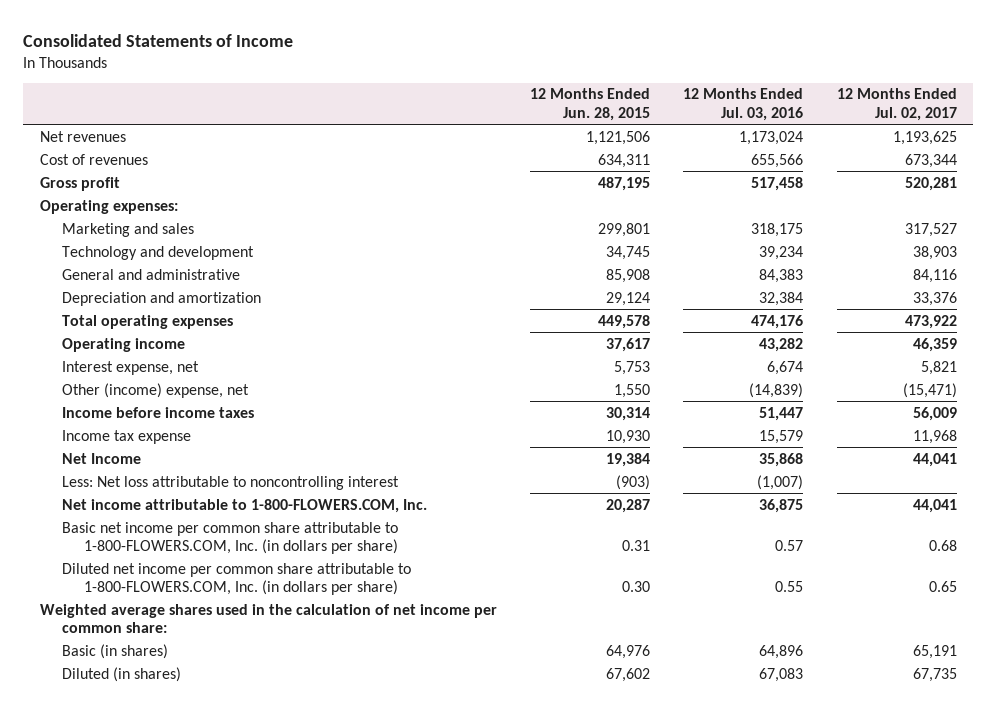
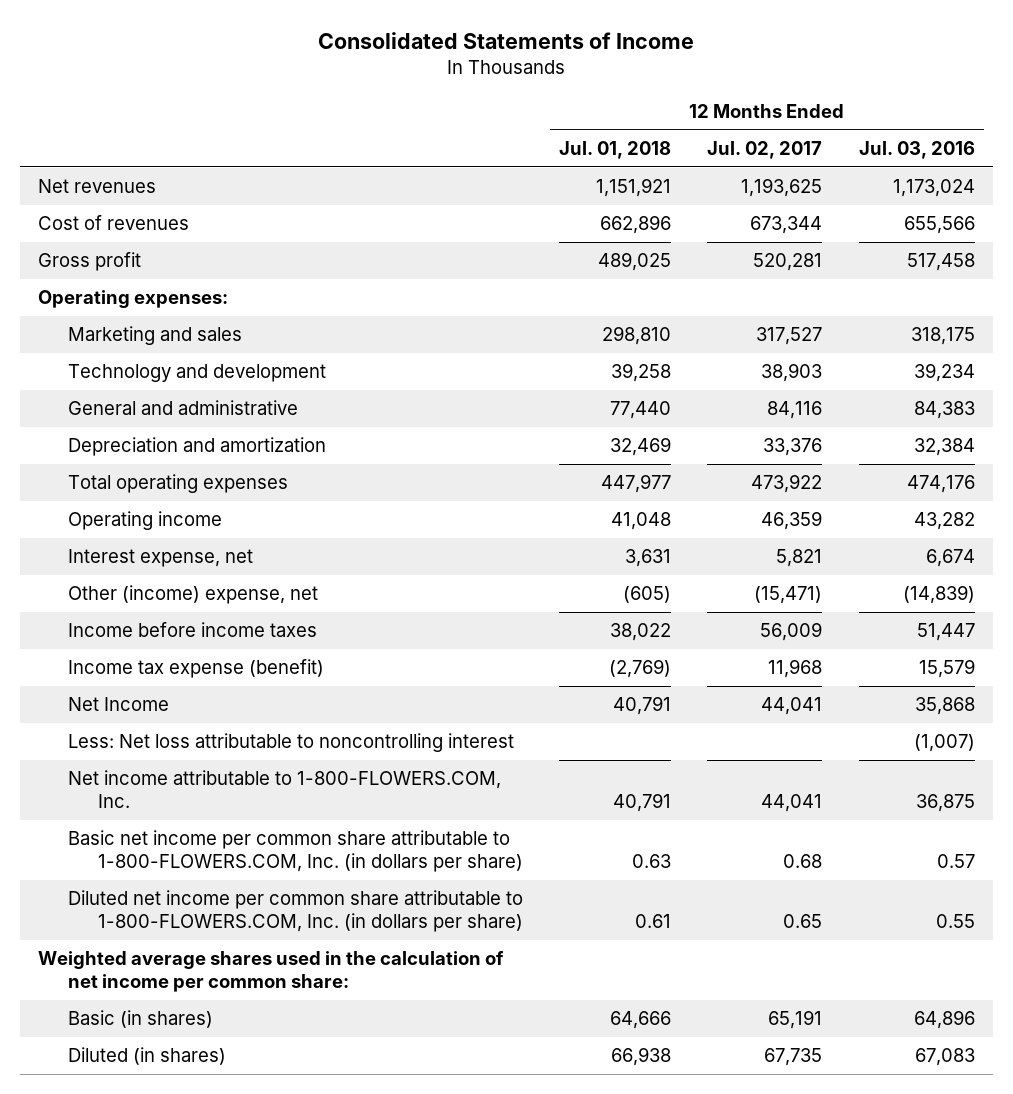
[530,88,651,121] 12 Months Ended Jun. 28, 2015 -> none
none -> [559,141,672,160] Jul. 01, 2018
[62,429,192,444] Income tax expense -> [67,659,324,679] Income tax expense (benefit)

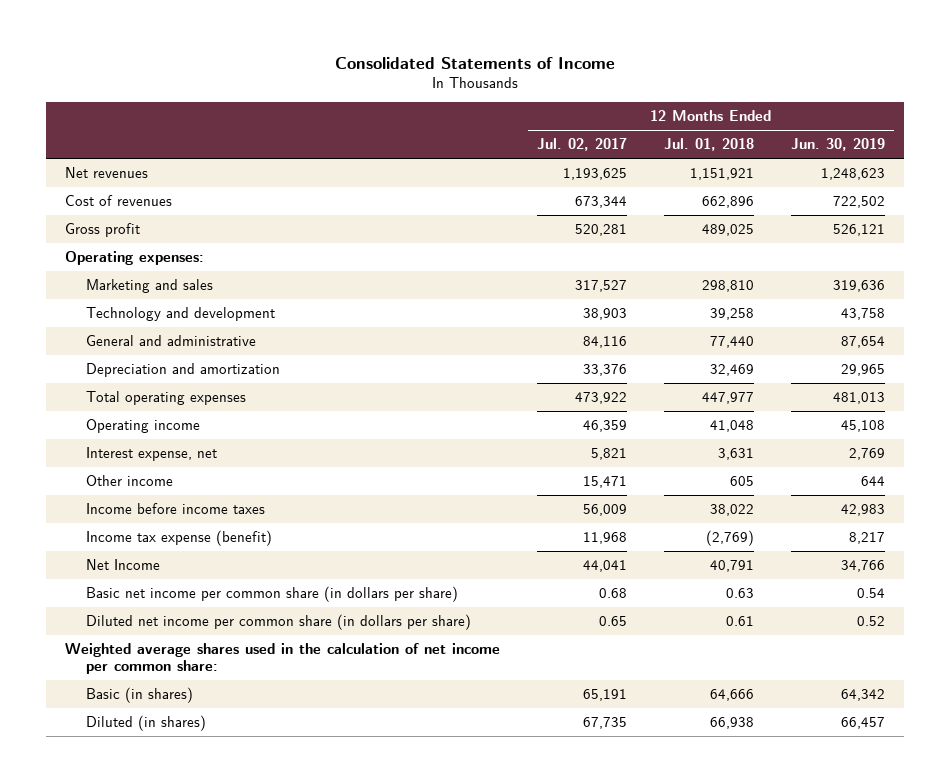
[858,141,975,160] Jul. 03, 2016 -> none
none -> [791,138,886,152] Jun. 30, 2019
[67,585,318,605] Other (income) expense, net -> [85,474,173,486] Other income
[623,586,672,604] (605) -> [729,475,754,486] 605
[754,586,823,605] (15,471) -> [582,475,627,488] 15,471
[67,733,514,753] Less: Net loss attributable to noncontrolling interest -> none
[67,770,501,809] Net income attributable to 1-800-FLOWERS.COM, Inc. -> none
[67,830,523,873] Basic net income per common share attributable to 1-800-FLOWERS.COM, Inc. (in dollars per share) -> [85,585,458,602] Basic net income per common share (in dollars per share)
[67,890,523,933] Diluted net income per common share attributable to 1-800-FLOWERS.COM, Inc. (in dollars per share) -> [85,613,471,630] Diluted net income per common share (in dollars per share)

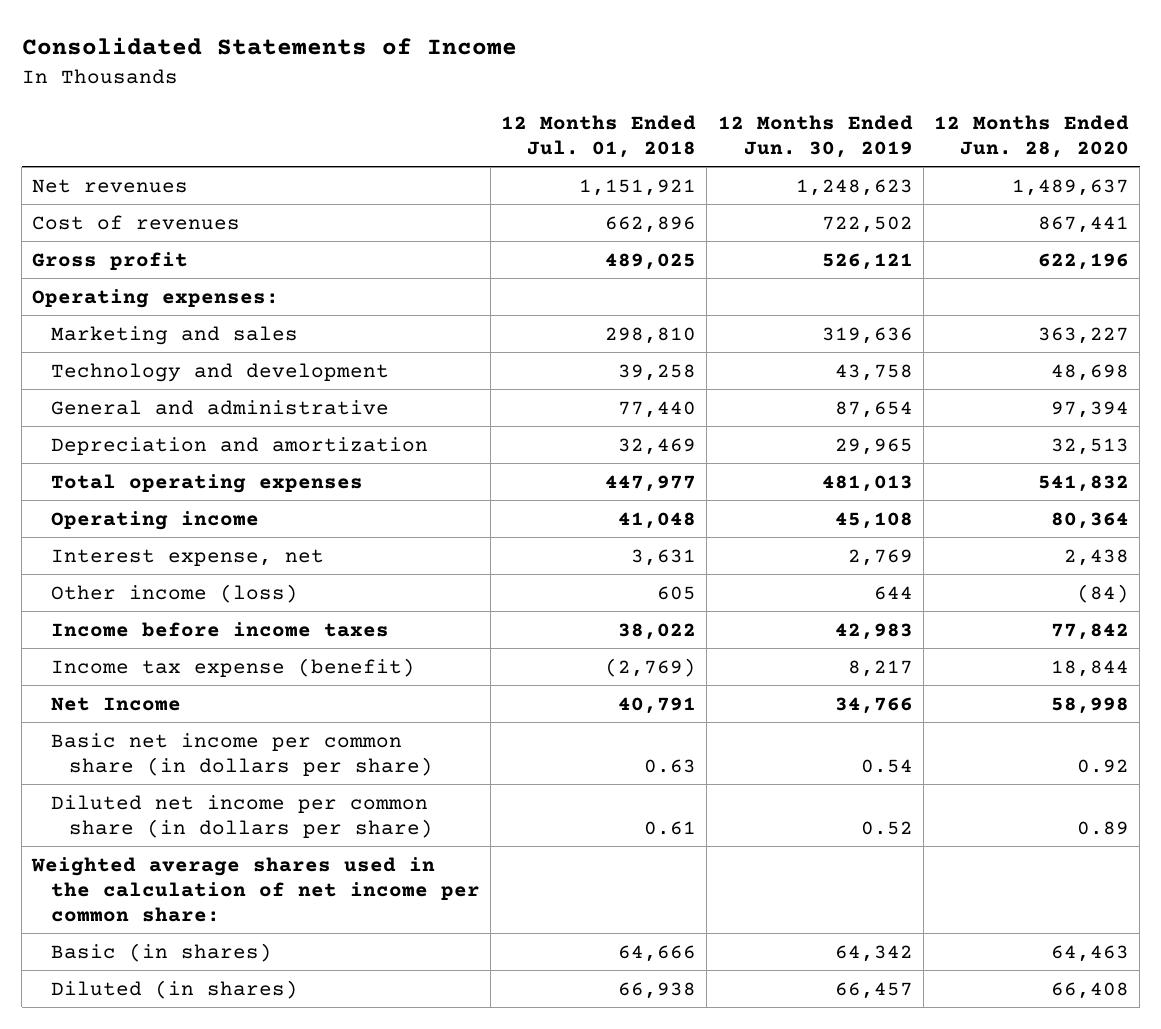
[536,138,627,152] Jul. 02, 2017 -> none
none -> [933,114,1129,158] 12 Months Ended Jun. 28, 2020
[85,474,173,486] Other income -> [50,583,298,603] Other income (loss)

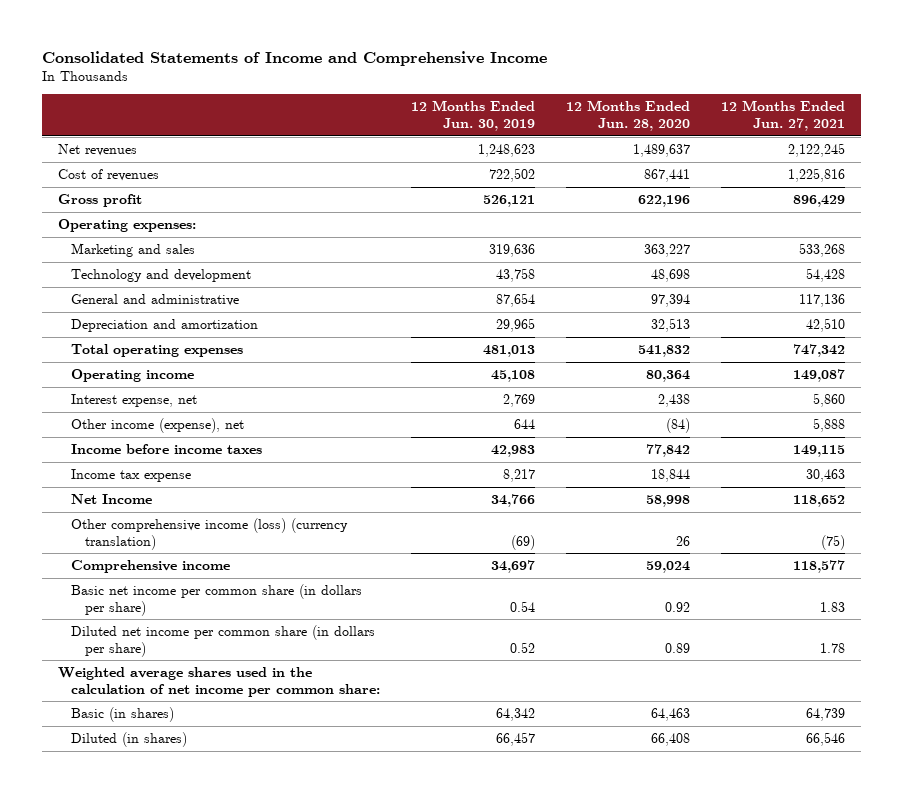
[21,37,517,56] Consolidated Statements of Income -> [42,50,548,66] Consolidated Statements of Income and Comprehensive Income
[501,114,697,158] 12 Months Ended Jul. 01, 2018 -> none
none -> [721,100,846,131] 12 Months Ended Jun. 27, 2021
[50,583,298,603] Other income (loss) -> [71,417,245,433] Other income (expense), net
[50,657,415,677] Income tax expense (benefit) -> [71,468,192,482] Income tax expense
none -> [71,517,349,550] Other comprehensive income (loss) (currency translation)
none -> [71,559,231,573] Comprehensive income

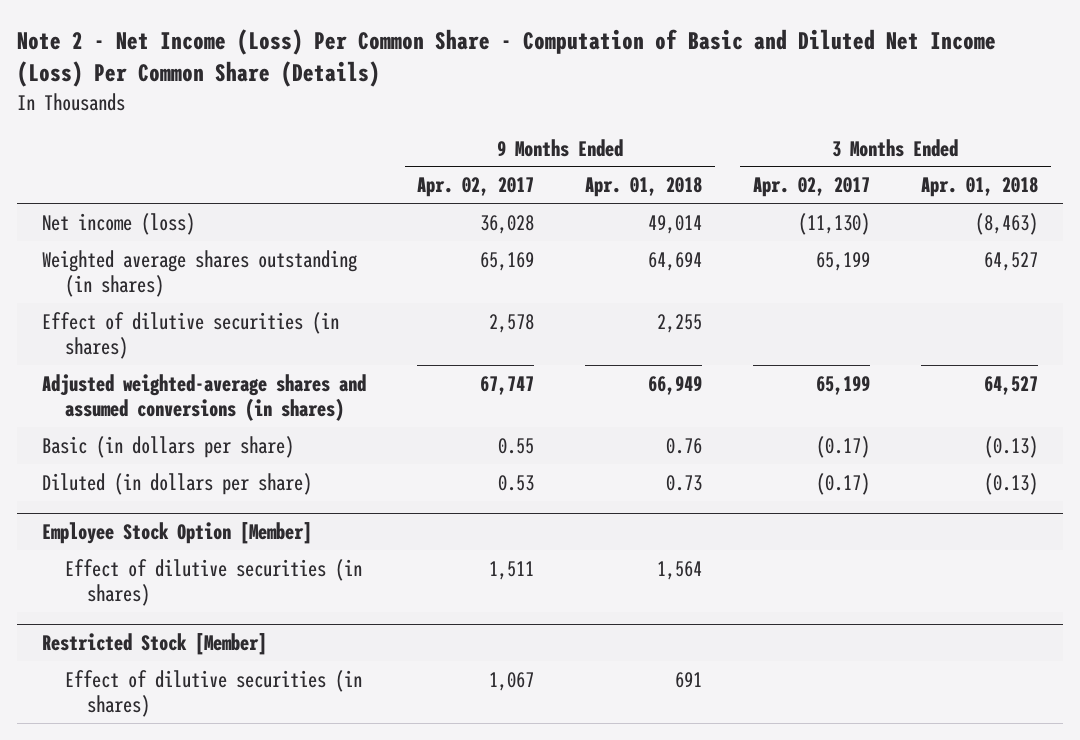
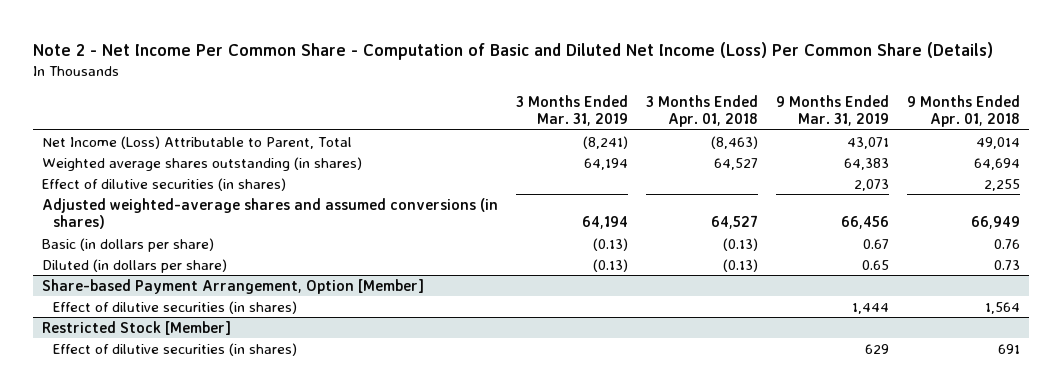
[17,29,997,88] Note 2 - Net Income (Loss) Per Common Share - Computation of Basic and Diluted Net Income (Loss) Per Common Share (Details) -> [33,42,994,61] Note 2 - Net Income Per Common Share - Computation of Basic and Diluted Net Income (Loss) Per Common Share (Details)
[417,177,535,198] Apr. 02, 2017 -> none
[753,177,871,198] Apr. 02, 2017 -> none
none -> [516,94,629,126] 3 Months Ended Mar. 31, 2019
none -> [776,94,890,126] 9 Months Ended Mar. 31, 2019
[42,212,196,235] Net income (loss) -> [42,135,353,149] Net Income (Loss) Attributable to Parent, Total
[42,522,313,545] Employee Stock Option [Member] -> [42,278,425,294] Share-based Payment Arrangement, Option [Member]

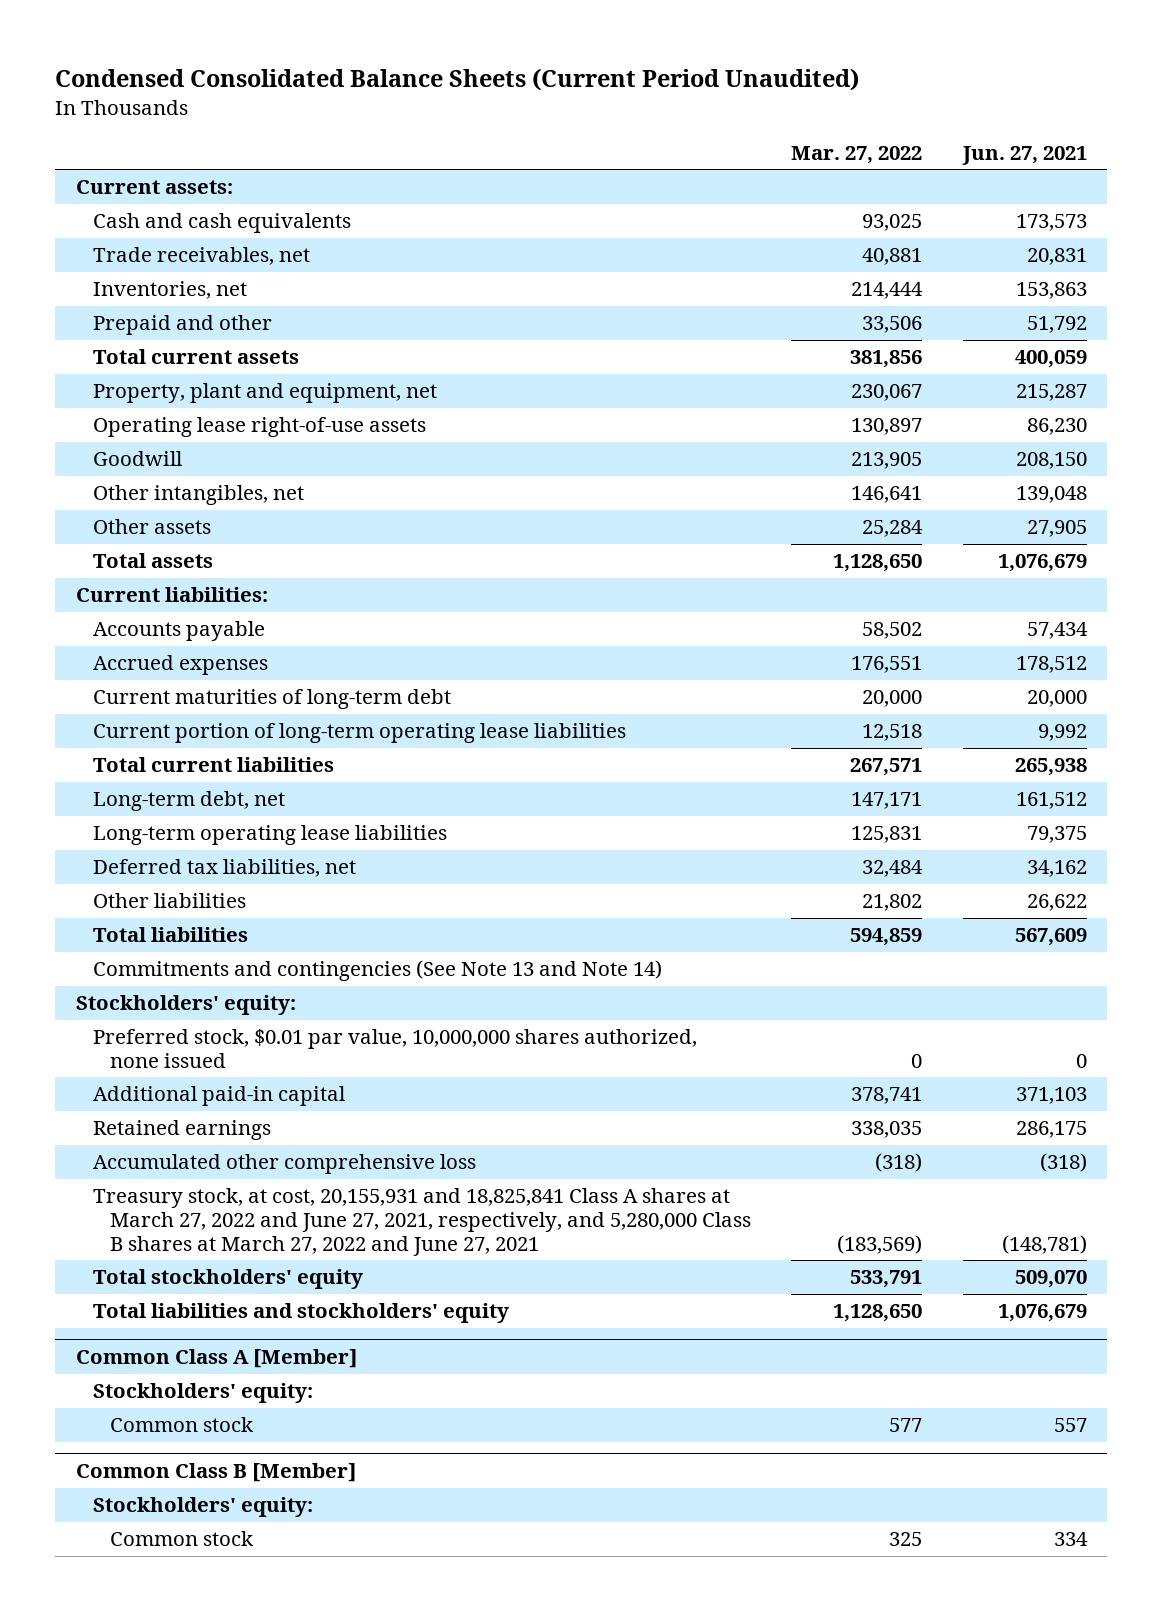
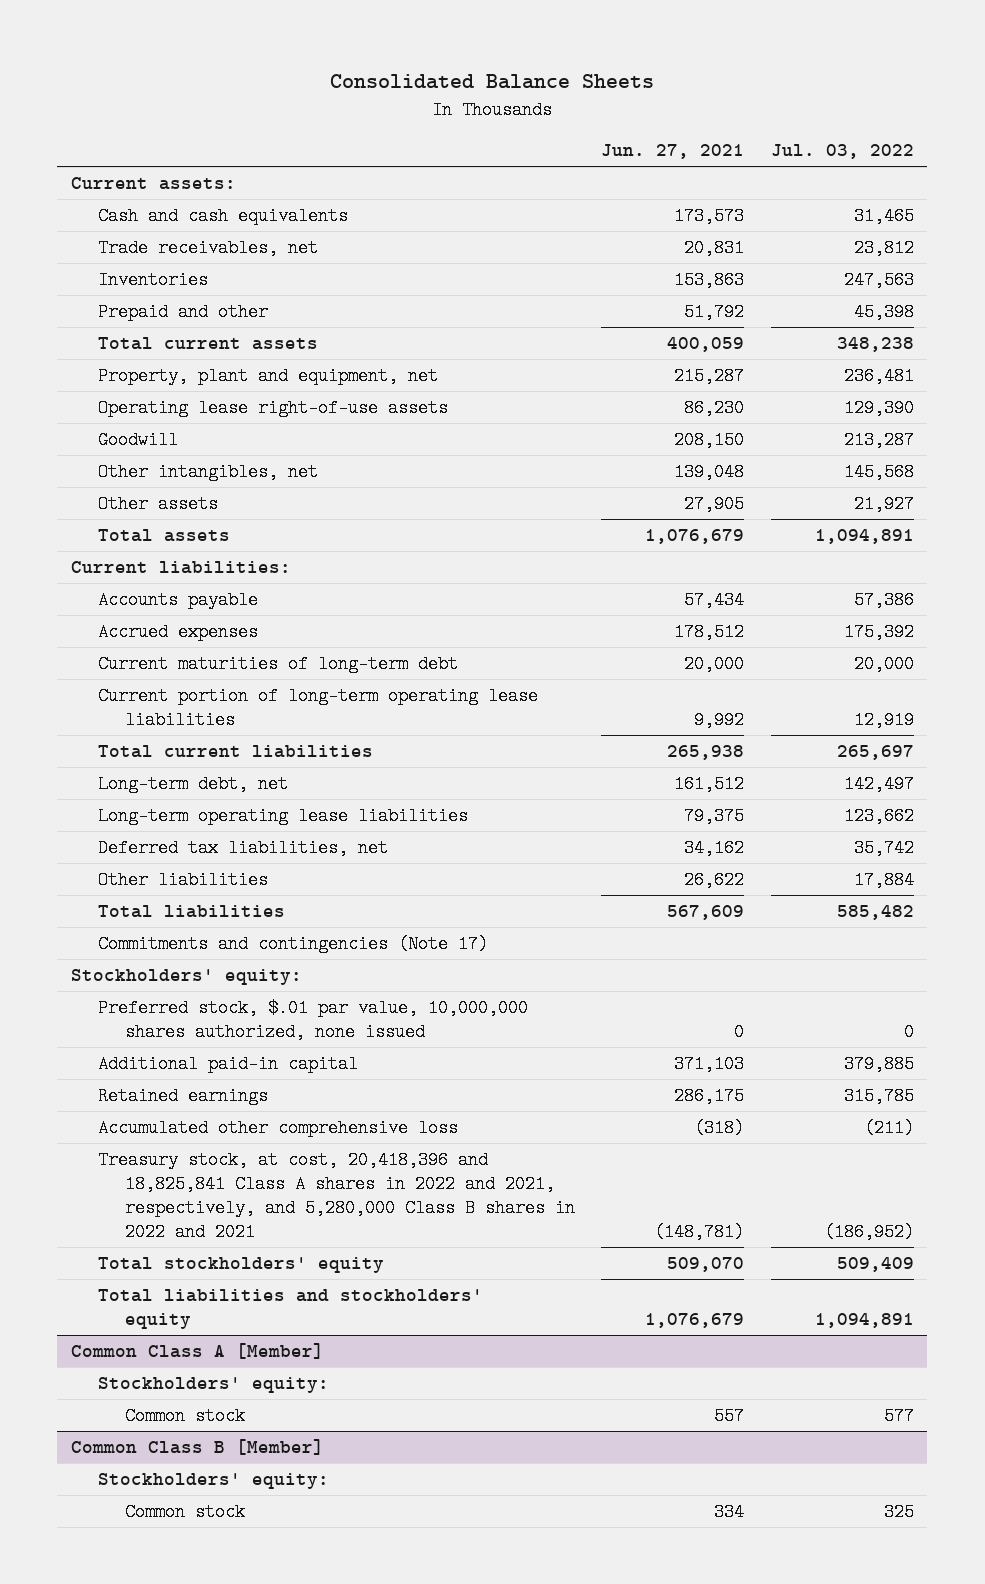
[55,68,860,92] Condensed Consolidated Balance Sheets (Current Period Unaudited) -> [330,74,655,90] Consolidated Balance Sheets
[791,145,923,164] Mar. 27, 2022 -> none
none -> [770,144,914,160] Jul. 03, 2022
[92,281,247,300] Inventories, net -> [97,270,208,289] Inventories
[92,960,662,982] Commitments and contingencies (See Note 13 and Note 14) -> [97,934,488,953] Commitments and contingencies (Note 17)
[92,1029,697,1068] Preferred stock, $0.01 par value, 10,000,000 shares authorized, none issued -> [97,998,528,1042] Preferred stock, $.01 par value, 10,000,000 shares authorized, none issued
[92,1188,752,1256] Treasury stock, at cost, 20,155,931 and 18,825,841 Class A shares at March 27, 2022 and June 27, 2021, respectively, and 5,280,000 Class B shares at March 27, 2022 and June 27, 2021 -> [97,1150,575,1242] Treasury stock, at cost, 20,418,396 and 18,825,841 Class A shares in 2022 and 2021, respectively, and 5,280,000 Class B shares in 2022 and 2021

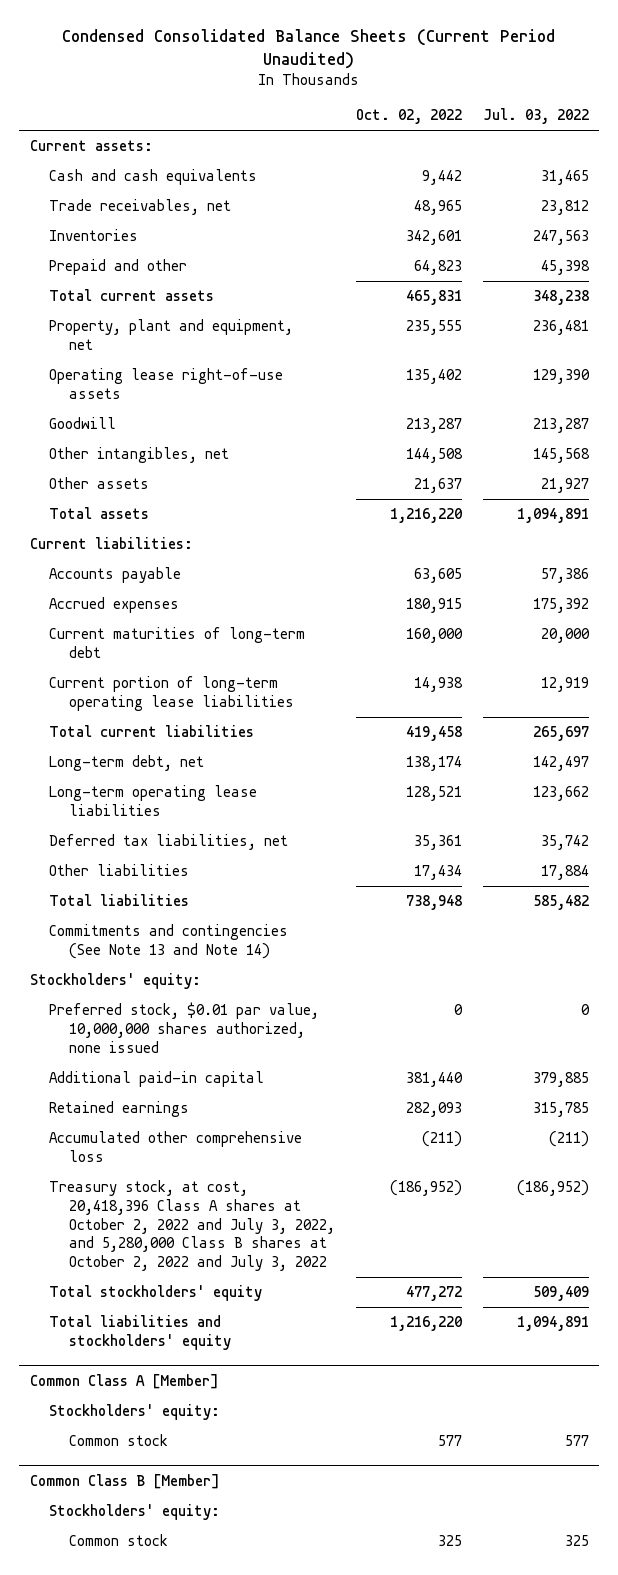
[330,74,655,90] Consolidated Balance Sheets -> [62,29,556,70] Condensed Consolidated Balance Sheets (Current Period Unaudited)
[601,144,745,160] Jun. 27, 2021 -> none
none -> [355,109,462,125] Oct. 02, 2022
[97,934,488,953] Commitments and contingencies (Note 17) -> [49,924,289,959] Commitments and contingencies (See Note 13 and Note 14)
[97,998,528,1042] Preferred stock, $.01 par value, 10,000,000 shares authorized, none issued -> [49,1002,320,1053] Preferred stock, $0.01 par value, 10,000,000 shares authorized, none issued
[97,1150,575,1242] Treasury stock, at cost, 20,418,396 and 18,825,841 Class A shares in 2022 and 2021, respectively, and 5,280,000 Class B shares in 2022 and 2021 -> [49,1180,335,1272] Treasury stock, at cost, 20,418,396 Class A shares at October 2, 2022 and July 3, 2022, and 5,280,000 Class B shares at October 2, 2022 and July 3, 2022

